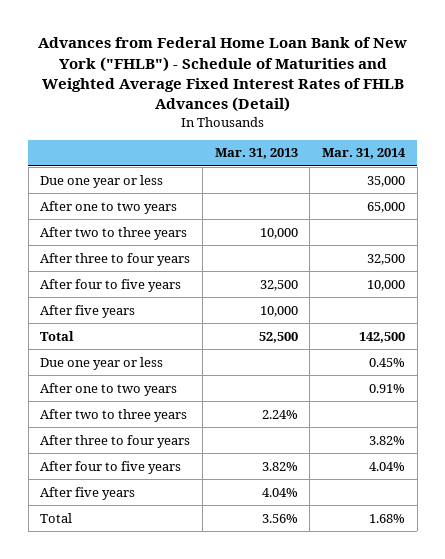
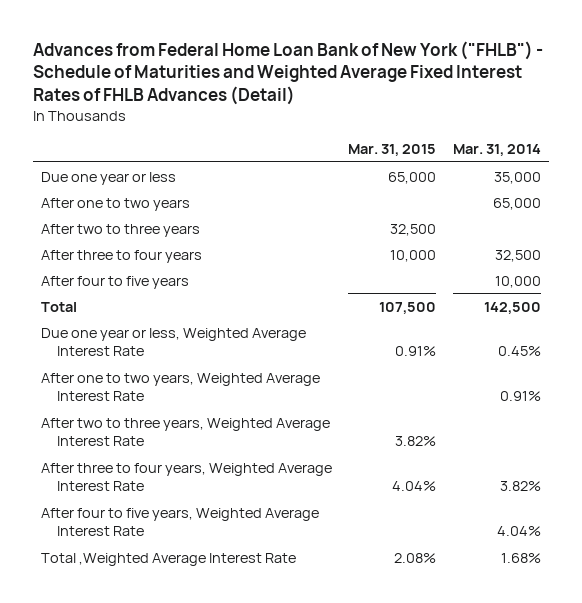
[214,148,298,160] Mar. 31, 2013 -> none
none -> [348,144,437,157] Mar. 31, 2015
[40,304,136,318] After five years -> none
[40,486,136,500] After five years -> none
[40,356,164,370] Due one year or less -> [40,327,306,357] Due one year or less, Weighted Average Interest Rate
[40,382,178,396] After one to two years -> [40,372,320,402] After one to two years, Weighted Average Interest Rate
[40,408,188,422] After two to three years -> [40,417,330,447] After two to three years, Weighted Average Interest Rate
[40,434,191,448] After three to four years -> [40,462,332,492] After three to four years, Weighted Average Interest Rate
[40,460,182,474] After four to five years -> [40,507,319,537] After four to five years, Weighted Average Interest Rate
[40,512,73,523] Total -> [40,552,296,566] Total ,Weighted Average Interest Rate

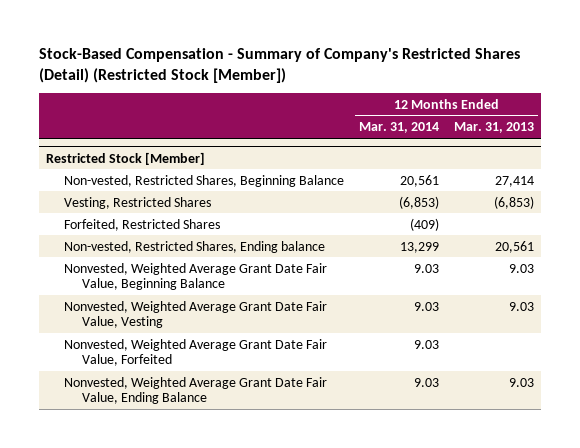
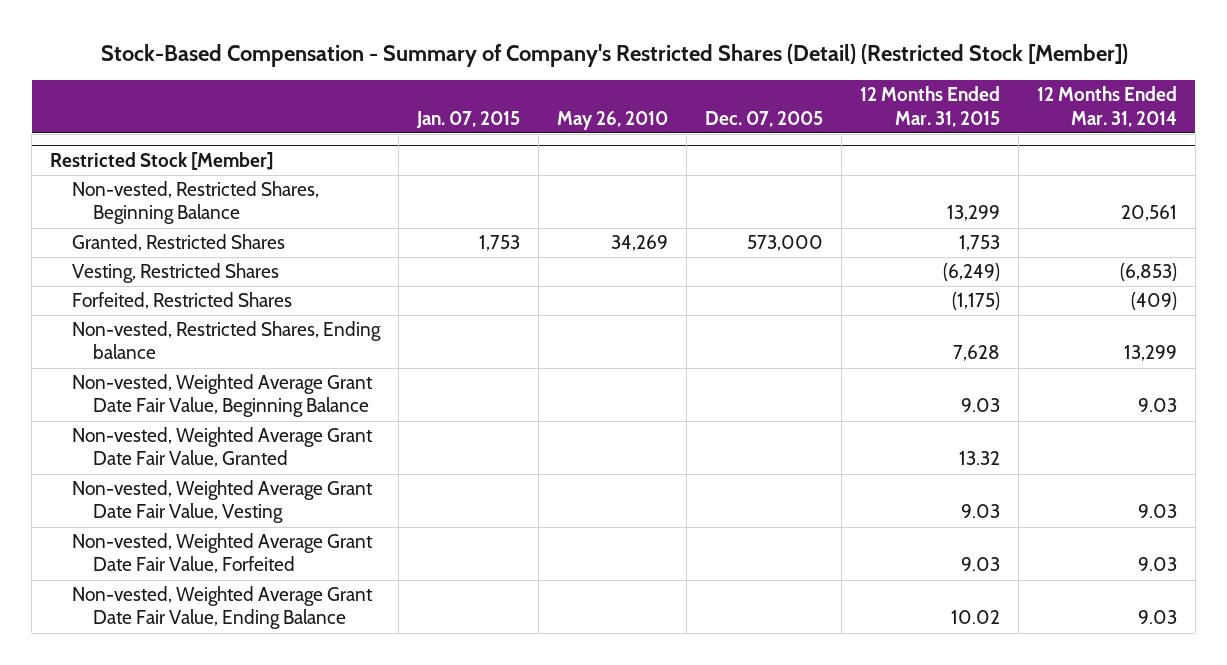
[454,122,535,134] Mar. 31, 2013 -> none
none -> [415,110,520,128] Jan. 07, 2015
none -> [556,110,668,130] May 26, 2010
none -> [704,110,823,127] Dec. 07, 2005
none -> [859,86,1000,127] 12 Months Ended Mar. 31, 2015
none -> [71,234,285,252] Granted, Restricted Shares
[64,262,328,291] Nonvested, Weighted Average Grant Date Fair Value, Beginning Balance -> [71,374,373,418] Non-vested, Weighted Average Grant Date Fair Value, Beginning Balance
none -> [71,427,373,468] Non-vested, Weighted Average Grant Date Fair Value, Granted
[64,300,328,329] Nonvested, Weighted Average Grant Date Fair Value, Vesting -> [71,480,373,524] Non-vested, Weighted Average Grant Date Fair Value, Vesting
[64,338,328,367] Nonvested, Weighted Average Grant Date Fair Value, Forfeited -> [71,533,373,574] Non-vested, Weighted Average Grant Date Fair Value, Forfeited
[64,376,328,405] Nonvested, Weighted Average Grant Date Fair Value, Ending Balance -> [71,586,373,630] Non-vested, Weighted Average Grant Date Fair Value, Ending Balance

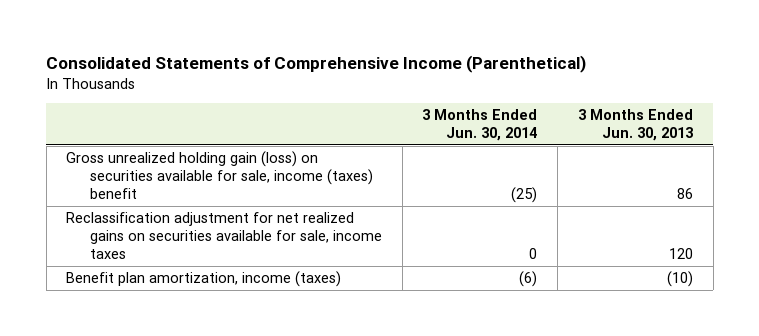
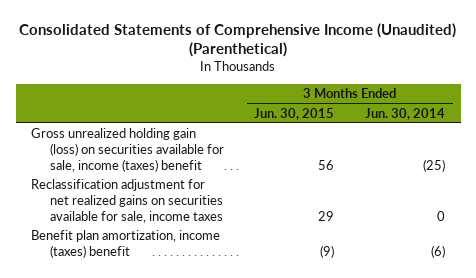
[46,54,587,73] Consolidated Statements of Comprehensive Income (Parenthetical) -> [19,23,457,58] Consolidated Statements of Comprehensive Income (Unaudited) (Parenthetical)
[577,109,693,142] 3 Months Ended Jun. 30, 2013 -> none
none -> [254,107,335,120] Jun. 30, 2015
[66,271,342,288] Benefit plan amortization, income (taxes) -> [31,230,221,259] Benefit plan amortization, income (taxes) benefit

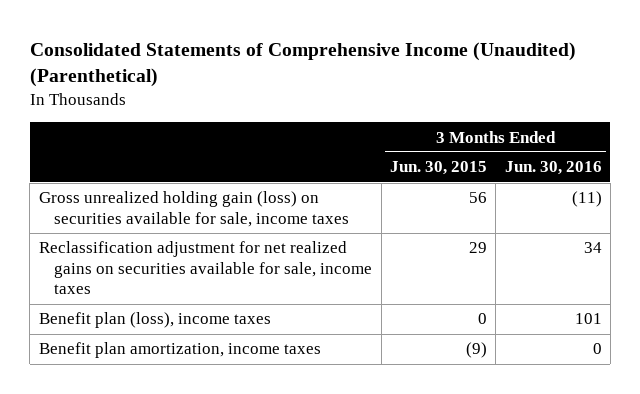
[365,107,446,120] Jun. 30, 2014 -> none
none -> [504,161,602,176] Jun. 30, 2016
[31,128,224,173] Gross unrealized holding gain (loss) on securities available for sale, income (taxes) benefit -> [38,191,350,227] Gross unrealized holding gain (loss) on securities available for sale, income taxes
none -> [38,312,271,329] Benefit plan (loss), income taxes
[31,230,221,259] Benefit plan amortization, income (taxes) benefit -> [38,342,321,359] Benefit plan amortization, income taxes

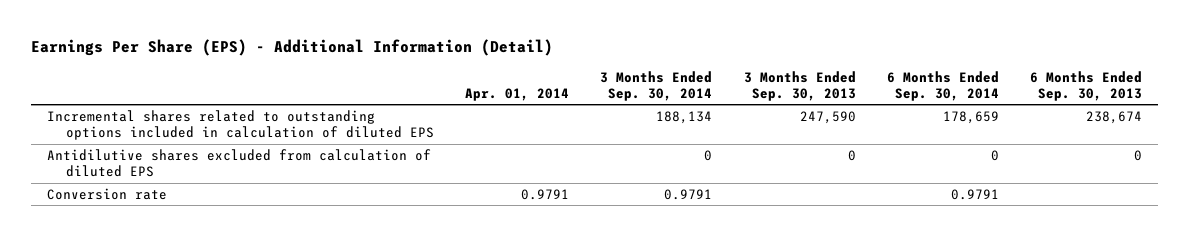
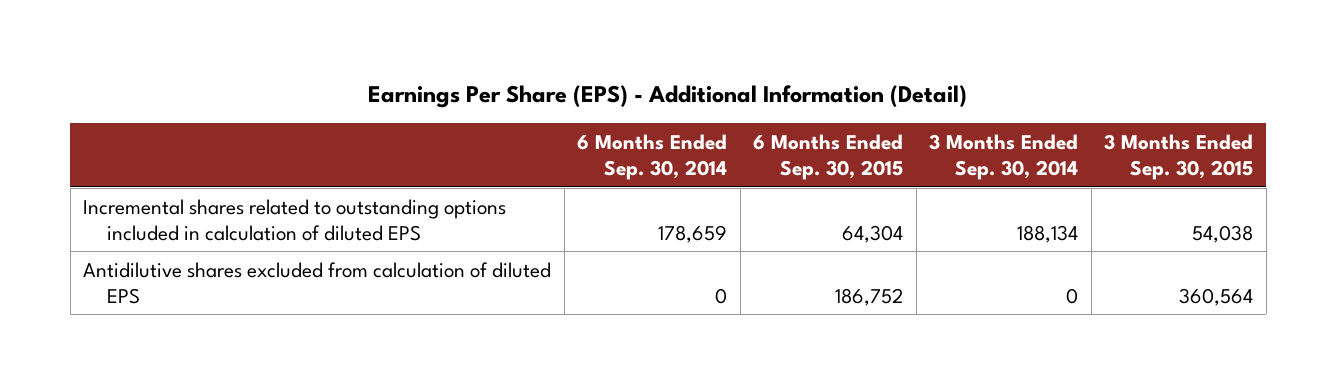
[464,88,569,102] Apr. 01, 2014 -> none
[743,70,856,102] 3 Months Ended Sep. 30, 2013 -> none
[1030,70,1143,102] 6 Months Ended Sep. 30, 2013 -> none
none -> [753,133,904,180] 6 Months Ended Sep. 30, 2015
none -> [1104,133,1254,180] 3 Months Ended Sep. 30, 2015
[47,187,168,200] Conversion rate -> none

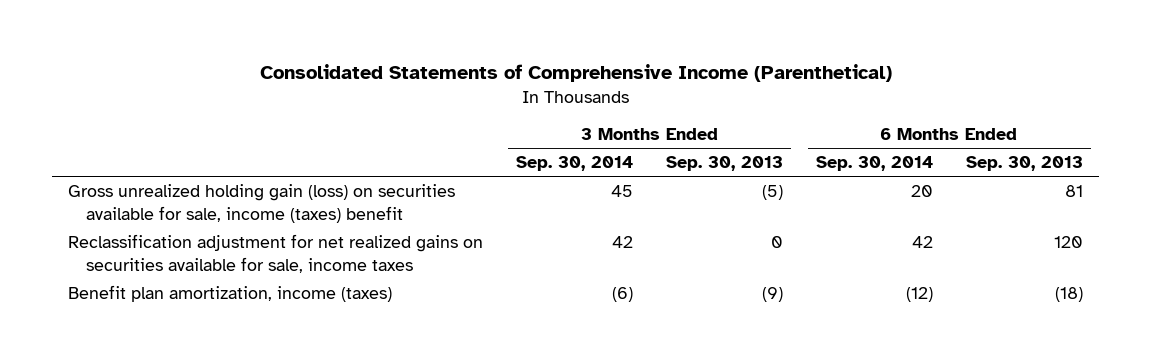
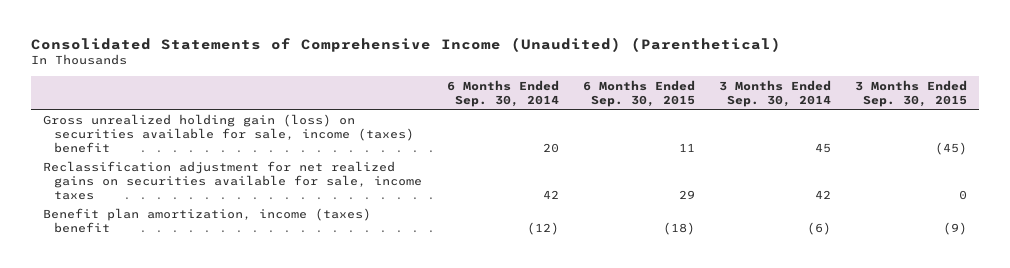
[259,63,892,82] Consolidated Statements of Comprehensive Income (Parenthetical) -> [30,36,781,52] Consolidated Statements of Comprehensive Income (Unaudited) (Parenthetical)
[666,156,784,172] Sep. 30, 2013 -> none
[965,156,1083,172] Sep. 30, 2013 -> none
none -> [582,79,695,107] 6 Months Ended Sep. 30, 2015
none -> [855,79,968,107] 3 Months Ended Sep. 30, 2015
[68,284,393,302] Benefit plan amortization, income (taxes) -> [42,207,371,233] Benefit plan amortization, income (taxes) benefit

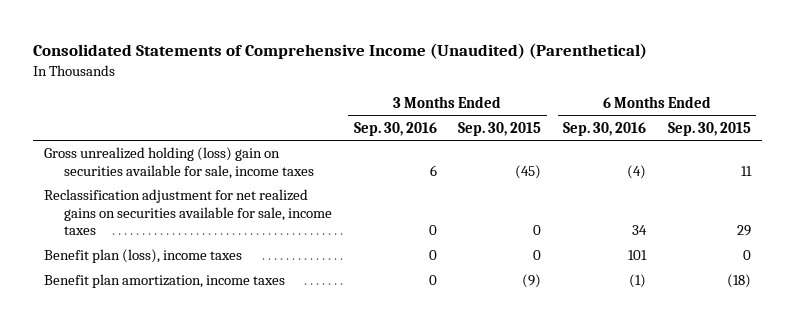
[446,79,559,107] 6 Months Ended Sep. 30, 2014 -> none
[718,79,831,107] 3 Months Ended Sep. 30, 2014 -> none
none -> [353,122,437,137] Sep. 30, 2016
none -> [562,122,646,137] Sep. 30, 2016
[42,113,415,153] Gross unrealized holding gain (loss) on securities available for sale, income (taxes) benefit -> [44,147,314,179] Gross unrealized holding (loss) gain on securities available for sale, income taxes
none -> [44,249,243,264] Benefit plan (loss), income taxes
[42,207,371,233] Benefit plan amortization, income (taxes) benefit -> [44,274,286,289] Benefit plan amortization, income taxes

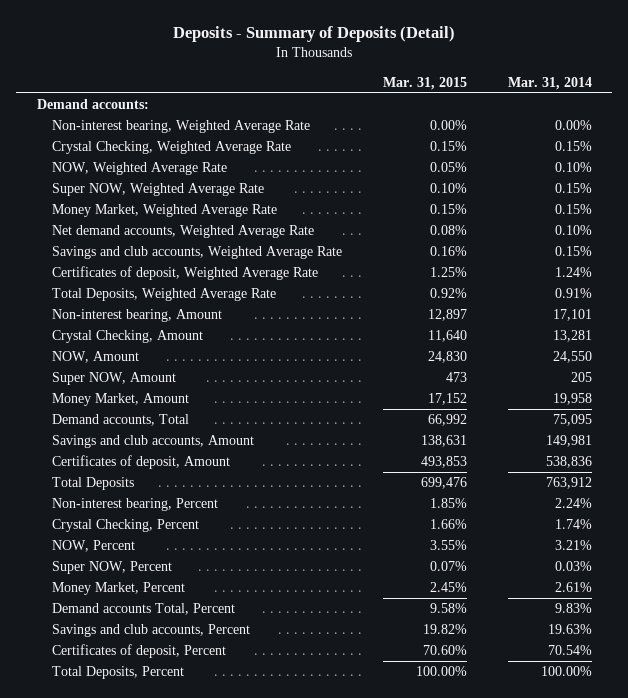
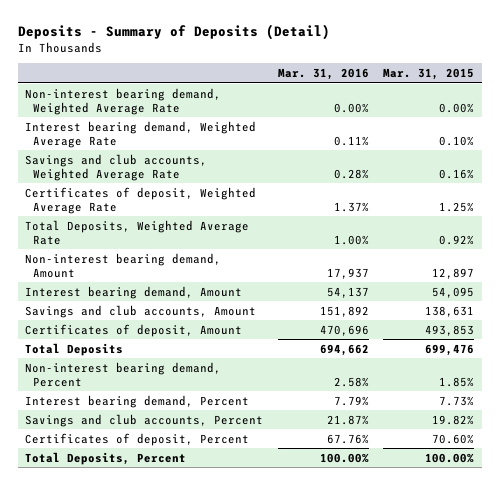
[507,76,592,90] Mar. 31, 2014 -> none
none -> [277,67,369,80] Mar. 31, 2016
[36,99,149,110] Demand accounts: -> none
[52,141,292,155] Crystal Checking, Weighted Average Rate -> none
[52,162,228,176] NOW, Weighted Average Rate -> none
[52,183,265,197] Super NOW, Weighted Average Rate -> none
[52,204,278,218] Money Market, Weighted Average Rate -> none
[52,120,311,134] Non-interest bearing, Weighted Average Rate -> [24,87,221,115] Non-interest bearing demand, Weighted Average Rate
[52,225,315,239] Net demand accounts, Weighted Average Rate -> [24,120,256,148] Interest bearing demand, Weighted Average Rate
[429,225,467,236] 0.08% -> [439,135,475,146] 0.10%
[52,330,204,344] Crystal Checking, Amount -> none
[52,351,140,364] NOW, Amount -> none
[52,372,177,386] Super NOW, Amount -> none
[52,393,190,407] Money Market, Amount -> none
[52,414,190,427] Demand accounts, Total -> none
[52,309,223,323] Non-interest bearing, Amount -> [24,252,221,278] Non-interest bearing demand, Amount
none -> [24,285,242,299] Interest bearing demand, Amount
[52,519,200,533] Crystal Checking, Percent -> none
[52,540,136,553] NOW, Percent -> none
[52,561,173,575] Super NOW, Percent -> none
[52,582,186,596] Money Market, Percent -> none
[52,498,219,512] Non-interest bearing, Percent -> [24,361,221,387] Non-interest bearing demand, Percent
[52,603,236,616] Demand accounts Total, Percent -> [24,394,249,408] Interest bearing demand, Percent
[429,603,467,614] 9.58% -> [439,395,475,406] 7.73%

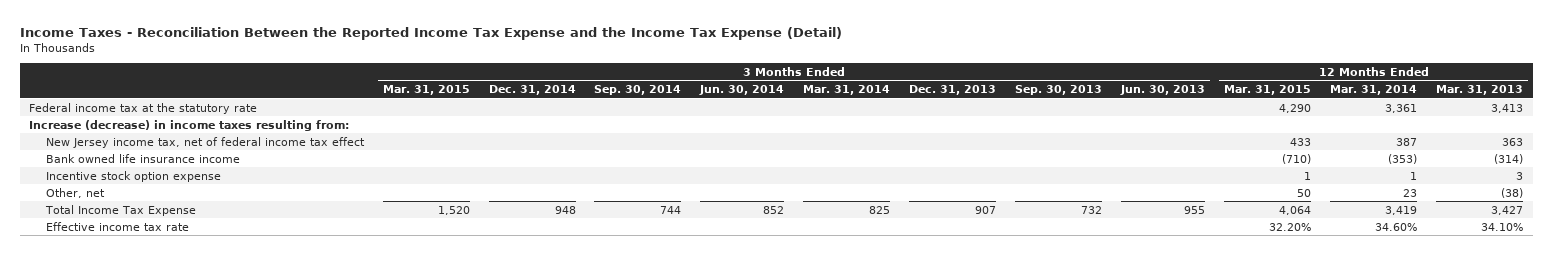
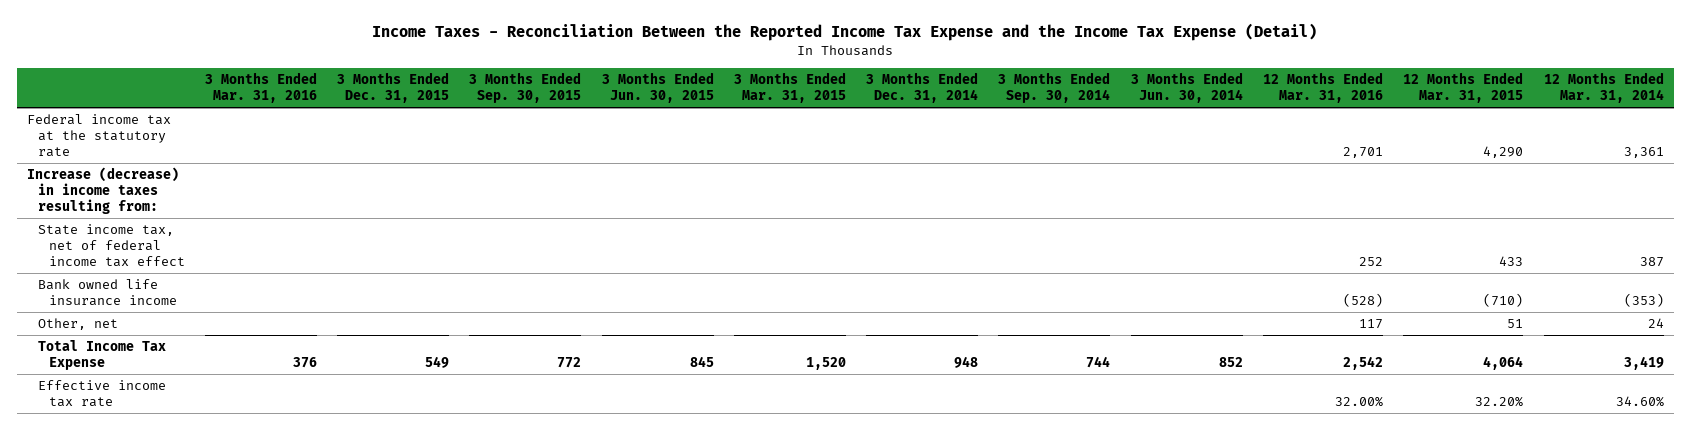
[803,85,891,96] Mar. 31, 2014 -> none
[909,85,997,96] Dec. 31, 2013 -> none
[1015,85,1103,96] Sep. 30, 2013 -> none
[1120,85,1206,96] Jun. 30, 2013 -> none
[1436,85,1524,96] Mar. 31, 2013 -> none
none -> [204,72,317,104] 3 Months Ended Mar. 31, 2016
none -> [337,72,450,104] 3 Months Ended Dec. 31, 2015
none -> [469,72,582,104] 3 Months Ended Sep. 30, 2015
none -> [601,72,714,104] 3 Months Ended Jun. 30, 2015
none -> [1263,72,1384,104] 12 Months Ended Mar. 31, 2016
[45,136,365,148] New Jersey income tax, net of federal income tax effect -> [37,224,185,268] State income tax, net of federal income tax effect
[45,170,221,182] Incentive stock option expense -> none
[1297,188,1312,197] 50 -> [1507,319,1524,329] 51
[1403,188,1418,197] 23 -> [1647,318,1664,329] 24

